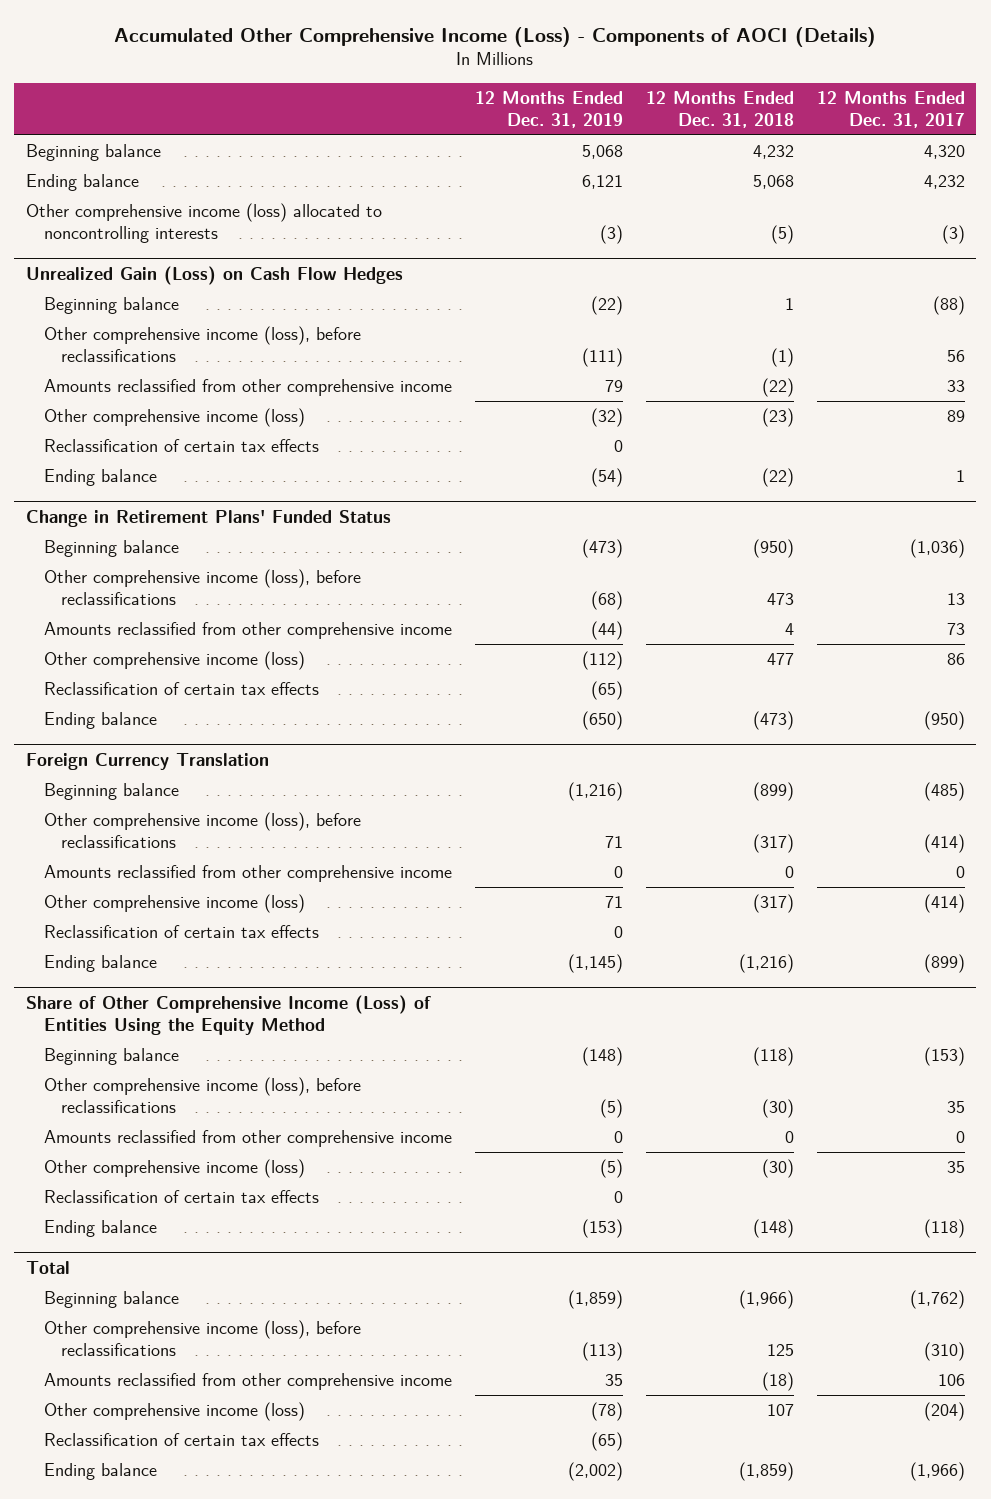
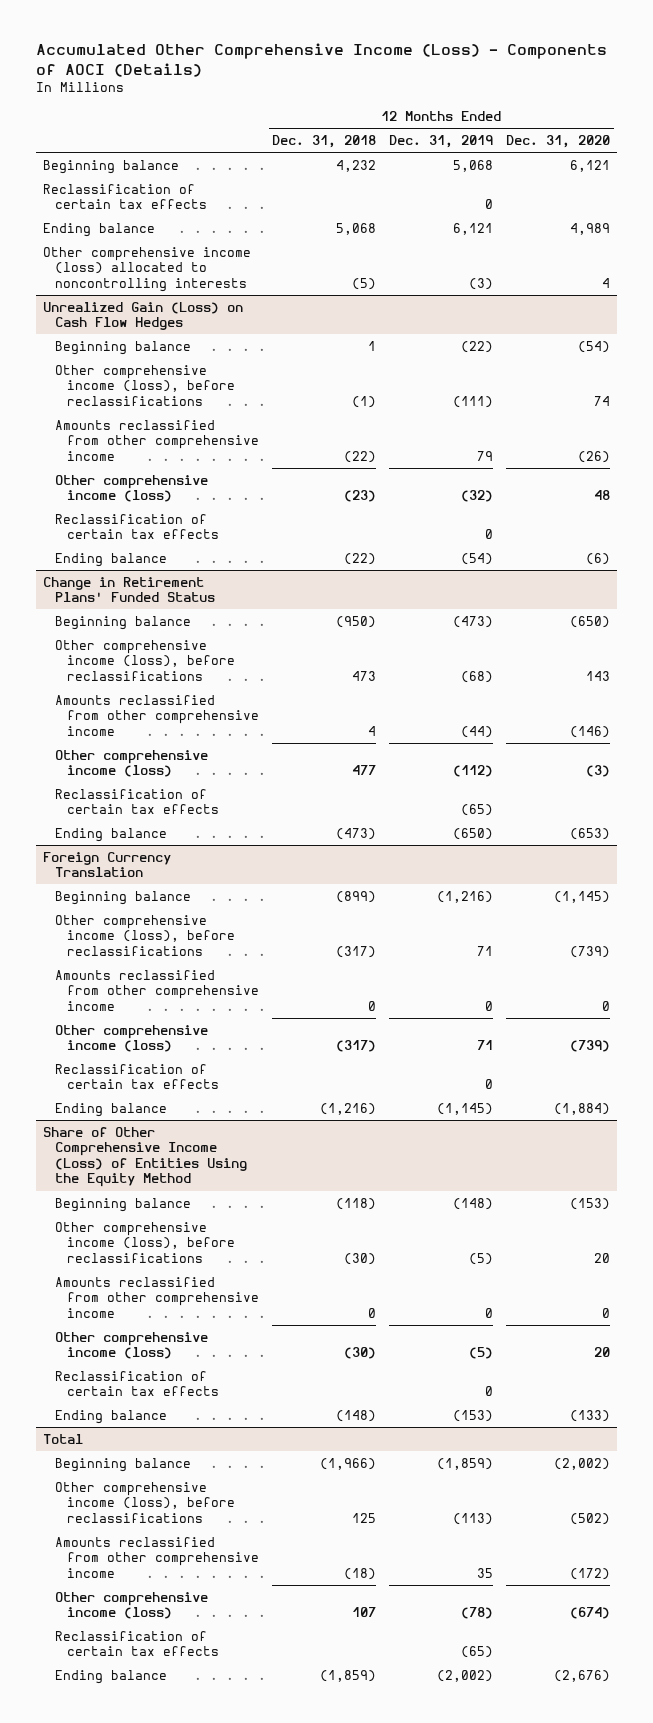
[816,90,965,128] 12 Months Ended Dec. 31, 2017 -> none
none -> [506,135,611,149] Dec. 31, 2020
none -> [42,183,207,210] Reclassification of certain tax effects

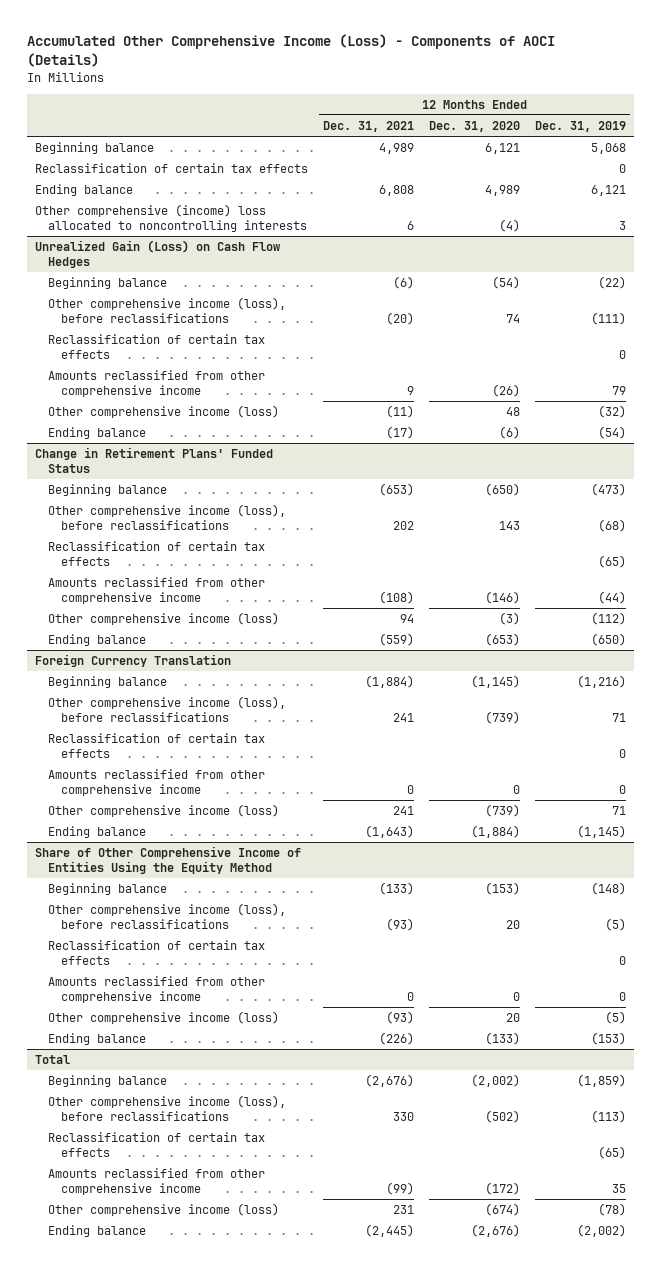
[272,135,377,149] Dec. 31, 2018 -> none
none -> [323,121,415,133] Dec. 31, 2021
[42,246,251,292] Other comprehensive income (loss) allocated to noncontrolling interests -> [34,204,307,232] Other comprehensive (income) loss allocated to noncontrolling interests
[469,277,494,290] (3) -> [619,220,627,230] 3
[602,277,611,288] 4 -> [499,218,521,232] (4)
[54,513,220,540] Reclassification of certain tax effects -> [47,334,265,359] Reclassification of certain tax effects
[54,788,220,815] Reclassification of certain tax effects -> [47,541,265,566] Reclassification of certain tax effects
[54,1063,220,1090] Reclassification of certain tax effects -> [47,733,265,758] Reclassification of certain tax effects
[42,1126,247,1188] Share of Other Comprehensive Income (Loss) of Entities Using the Equity Method -> [34,846,301,874] Share of Other Comprehensive Income of Entities Using the Equity Method
none -> [47,940,265,965] Reclassification of certain tax effects
[54,1370,220,1397] Reclassification of certain tax effects -> none
[54,1630,220,1657] Reclassification of certain tax effects -> [47,1132,265,1157] Reclassification of certain tax effects

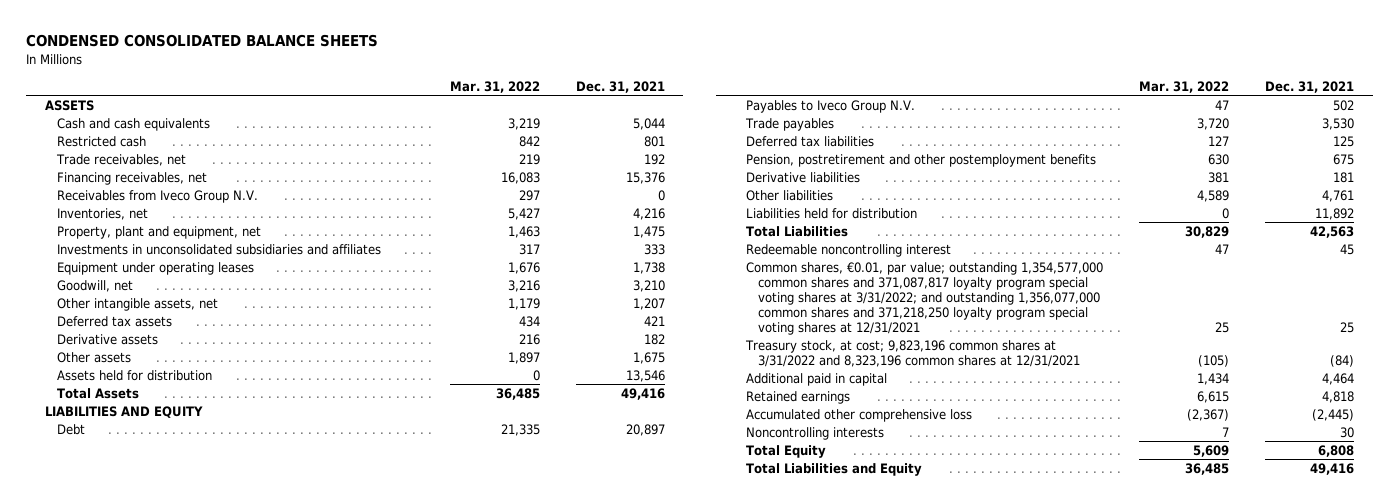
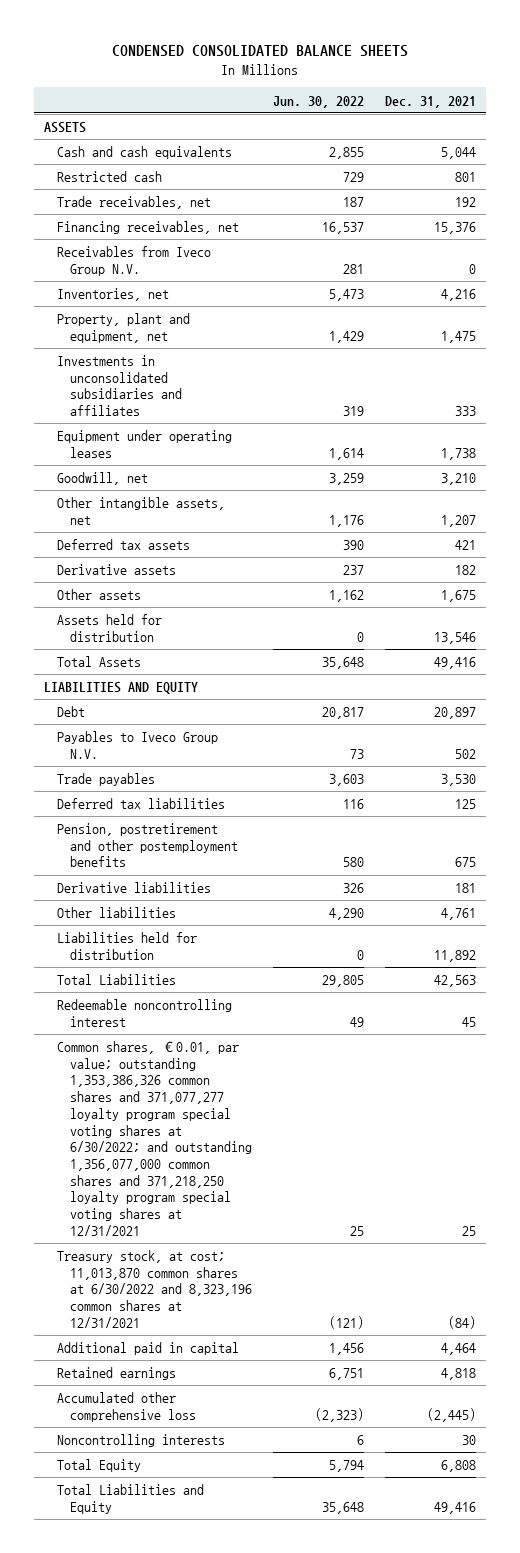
[450,80,541,93] Mar. 31, 2022 -> none
none -> [272,95,364,108] Jun. 30, 2022
[745,261,1103,335] Common shares, €0.01, par value; outstanding 1,354,577,000 common shares and 371,087,817 loyalty program special voting shares at 3/31/2022; and outstanding 1,356,077,000 common shares and 371,218,250 loyalty program special voting shares at 12/31/2021 -> [57,1041,252,1236] Common shares, €0.01, par value; outstanding 1,353,386,326 common shares and 371,077,277 loyalty program special voting shares at 6/30/2022; and outstanding 1,356,077,000 common shares and 371,218,250 loyalty program special voting shares at 12/31/2021
[744,339,1081,367] Treasury stock, at cost; 9,823,196 common shares at 3/31/2022 and 8,323,196 common shares at 12/31/2021 -> [57,1250,252,1328] Treasury stock, at cost; 11,013,870 common shares at 6/30/2022 and 8,323,196 common shares at 12/31/2021

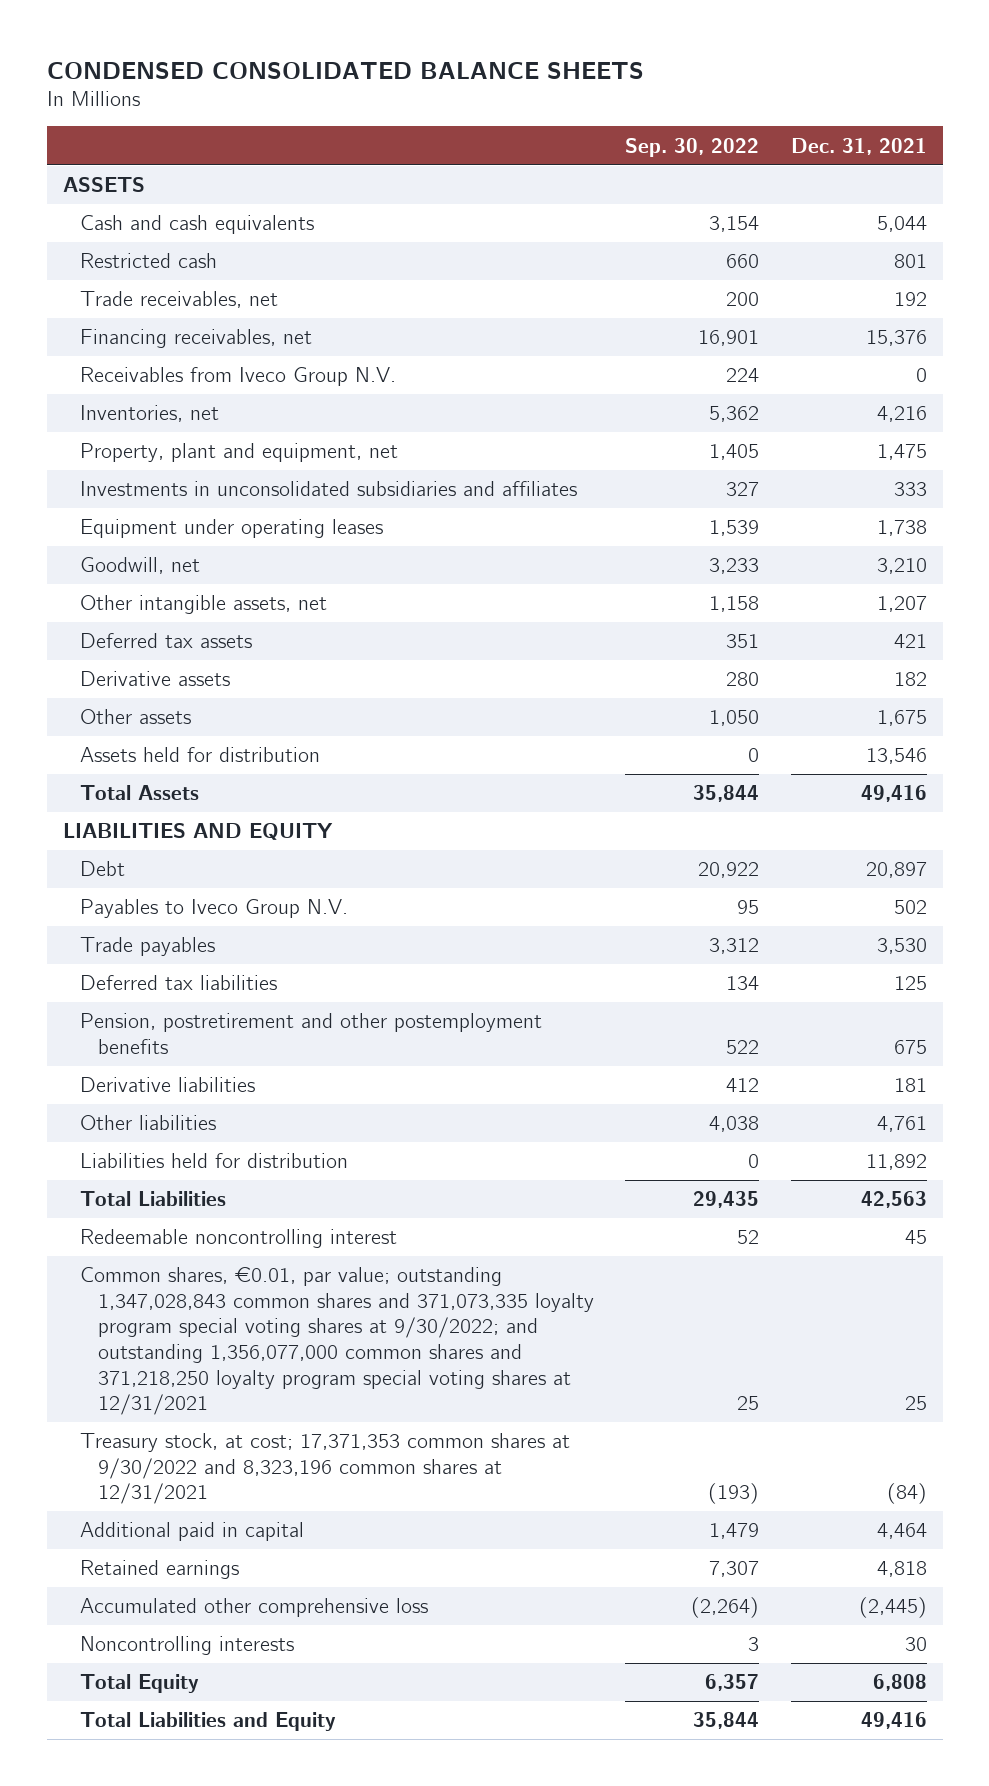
[272,95,364,108] Jun. 30, 2022 -> none
none -> [625,137,760,157] Sep. 30, 2022
[57,1041,252,1236] Common shares, €0.01, par value; outstanding 1,353,386,326 common shares and 371,077,277 loyalty program special voting shares at 6/30/2022; and outstanding 1,356,077,000 common shares and 371,218,250 loyalty program special voting shares at 12/31/2021 -> [80,1267,594,1416] Common shares, €0.01, par value; outstanding 1,347,028,843 common shares and 371,073,335 loyalty program special voting shares at 9/30/2022; and outstanding 1,356,077,000 common shares and 371,218,250 loyalty program special voting shares at 12/31/2021
[57,1250,252,1328] Treasury stock, at cost; 11,013,870 common shares at 6/30/2022 and 8,323,196 common shares at 12/31/2021 -> [80,1433,571,1505] Treasury stock, at cost; 17,371,353 common shares at 9/30/2022 and 8,323,196 common shares at 12/31/2021

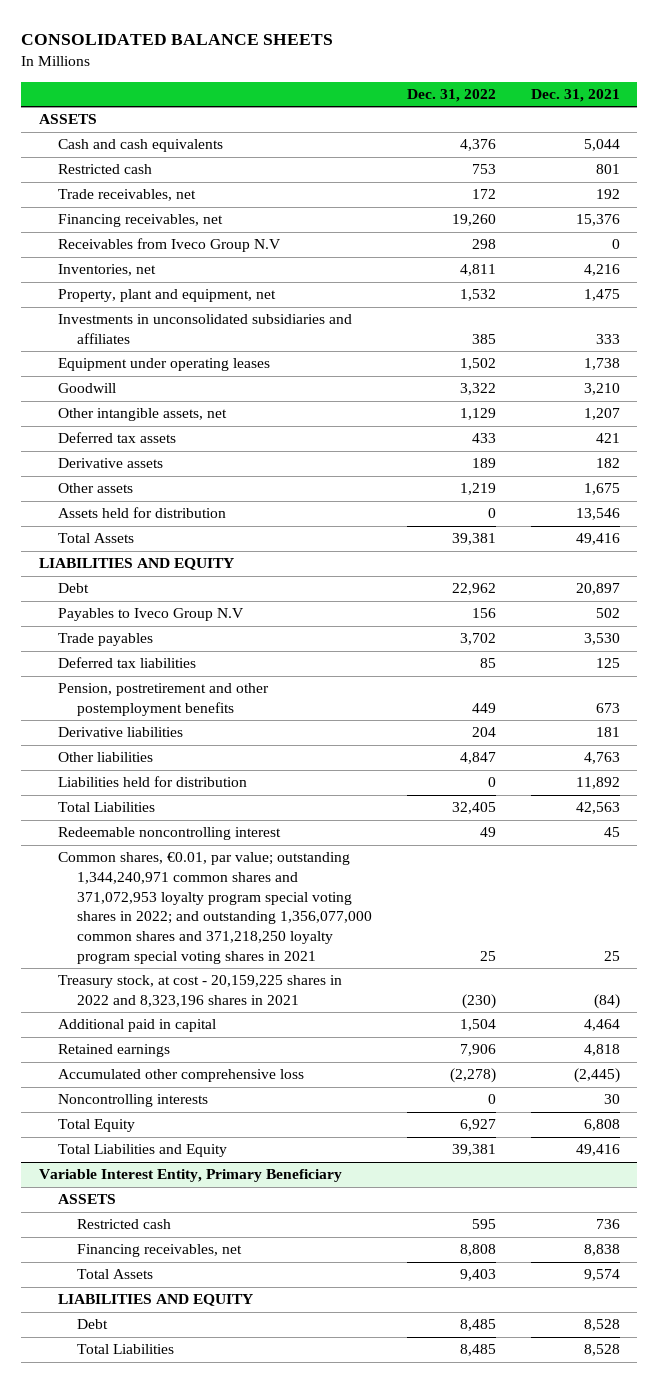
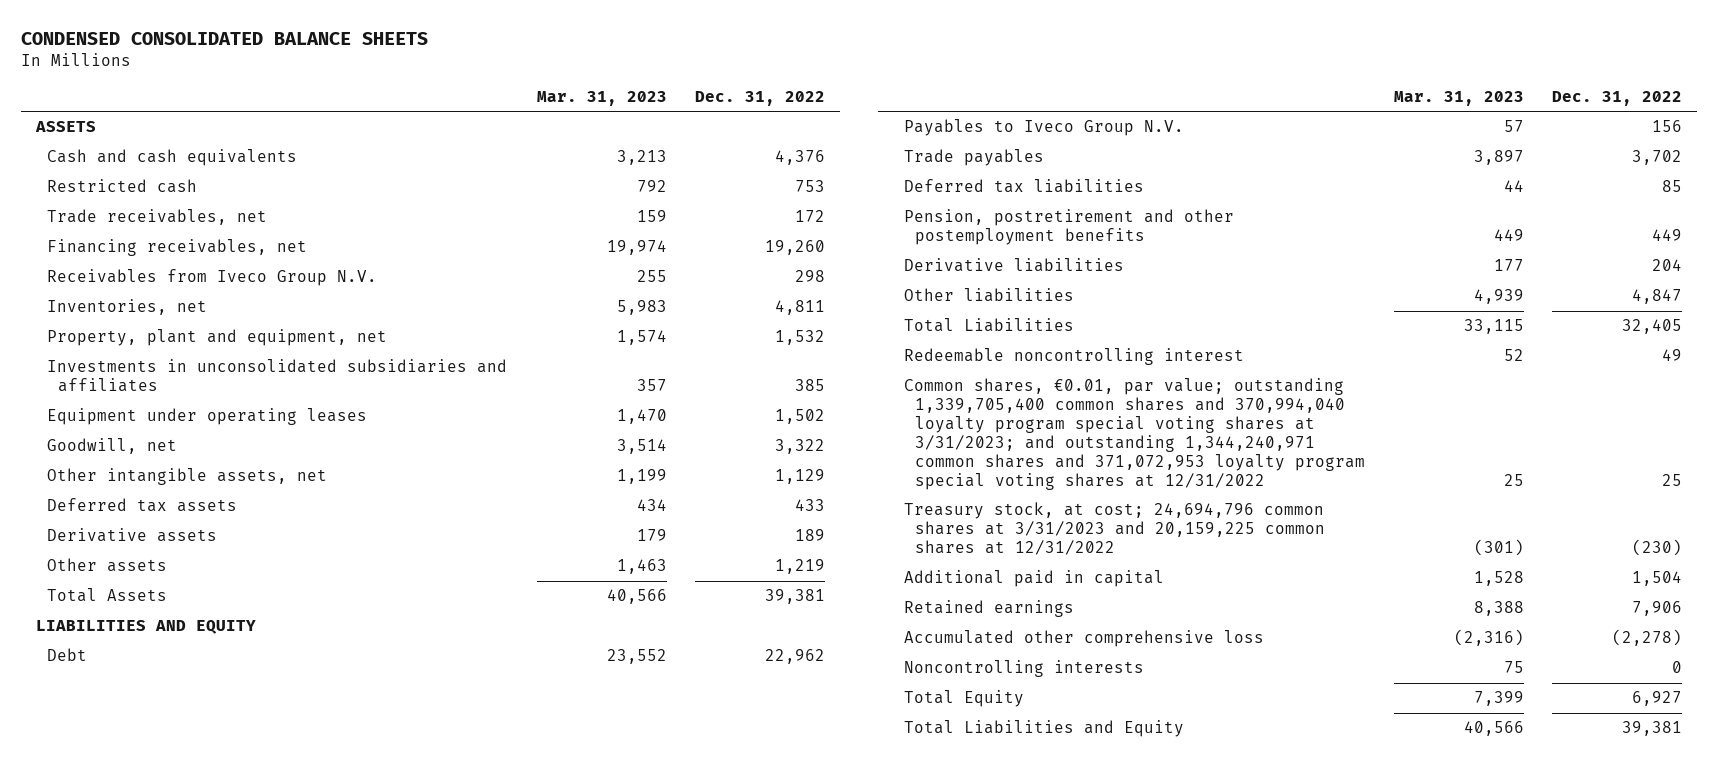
[21,34,334,46] CONSOLIDATED BALANCE SHEETS -> [21,32,429,46] CONDENSED CONSOLIDATED BALANCE SHEETS
[530,88,620,102] Dec. 31, 2021 -> none
none -> [536,90,667,106] Mar. 31, 2023
[57,238,281,253] Receivables from Iveco Group N.V -> [46,269,377,287] Receivables from Iveco Group N.V.
[57,383,116,394] Goodwill -> [46,438,177,455] Goodwill, net
[57,507,226,519] Assets held for distribution -> none
[57,608,244,622] Payables to Iveco Group N.V -> [903,119,1184,137] Payables to Iveco Group N.V.
[57,776,247,788] Liabilities held for distribution -> none
[57,852,373,964] Common shares, €0.01, par value; outstanding 1,344,240,971 common shares and 371,072,953 loyalty program special voting shares in 2022; and outstanding 1,356,077,000 common shares and 371,218,250 loyalty program special voting shares in 2021 -> [903,378,1365,490] Common shares, €0.01, par value; outstanding 1,339,705,400 common shares and 370,994,040 loyalty program special voting shares at 3/31/2023; and outstanding 1,344,240,971 common shares and 371,072,953 loyalty program special voting shares at 12/31/2022
[57,975,342,1007] Treasury stock, at cost - 20,159,225 shares in 2022 and 8,323,196 shares in 2021 -> [903,502,1325,556] Treasury stock, at cost; 24,694,796 common shares at 3/31/2023 and 20,159,225 common shares at 12/31/2022
[38,1169,342,1183] Variable Interest Entity, Primary Beneficiary -> none
[57,1194,116,1205] ASSETS -> none
[77,1219,172,1230] Restricted cash -> none
[77,1244,243,1258] Financing receivables, net -> none
[77,1269,154,1280] Total Assets -> none
[57,1294,253,1307] LIABILITIES AND EQUITY -> none
[77,1319,109,1330] Debt -> none
[77,1344,175,1355] Total Liabilities -> none

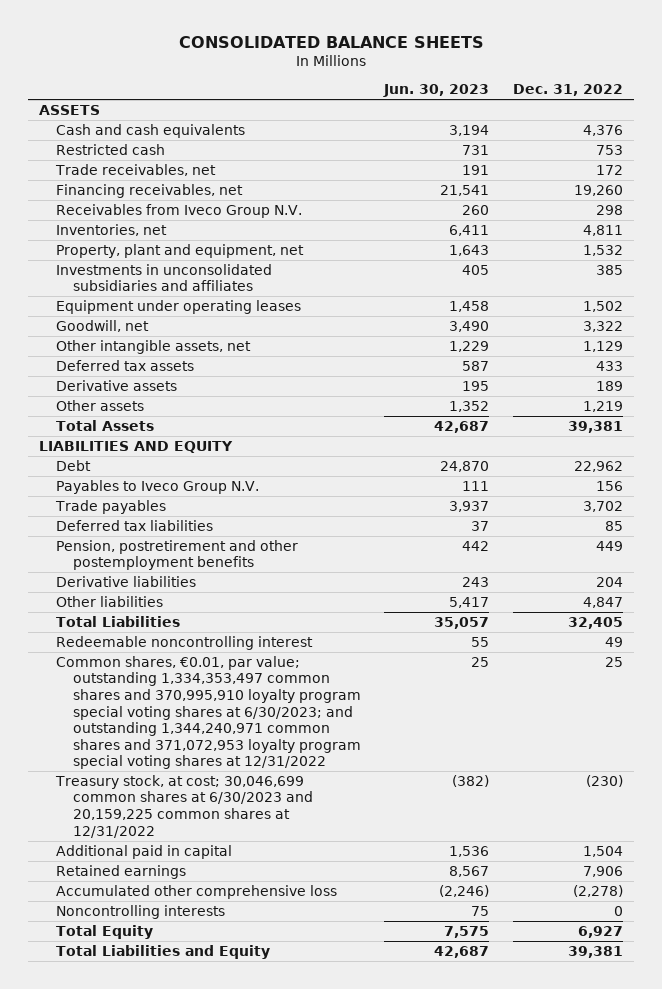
[21,32,429,46] CONDENSED CONSOLIDATED BALANCE SHEETS -> [178,36,484,49] CONSOLIDATED BALANCE SHEETS
[536,90,667,106] Mar. 31, 2023 -> none
none -> [383,84,490,98] Jun. 30, 2023
[903,378,1365,490] Common shares, €0.01, par value; outstanding 1,339,705,400 common shares and 370,994,040 loyalty program special voting shares at 3/31/2023; and outstanding 1,344,240,971 common shares and 371,072,953 loyalty program special voting shares at 12/31/2022 -> [55,655,361,770] Common shares, €0.01, par value; outstanding 1,334,353,497 common shares and 370,995,910 loyalty program special voting shares at 6/30/2023; and outstanding 1,344,240,971 common shares and 371,072,953 loyalty program special voting shares at 12/31/2022
[903,502,1325,556] Treasury stock, at cost; 24,694,796 common shares at 3/31/2023 and 20,159,225 common shares at 12/31/2022 -> [54,774,313,838] Treasury stock, at cost; 30,046,699 common shares at 6/30/2023 and 20,159,225 common shares at 12/31/2022

